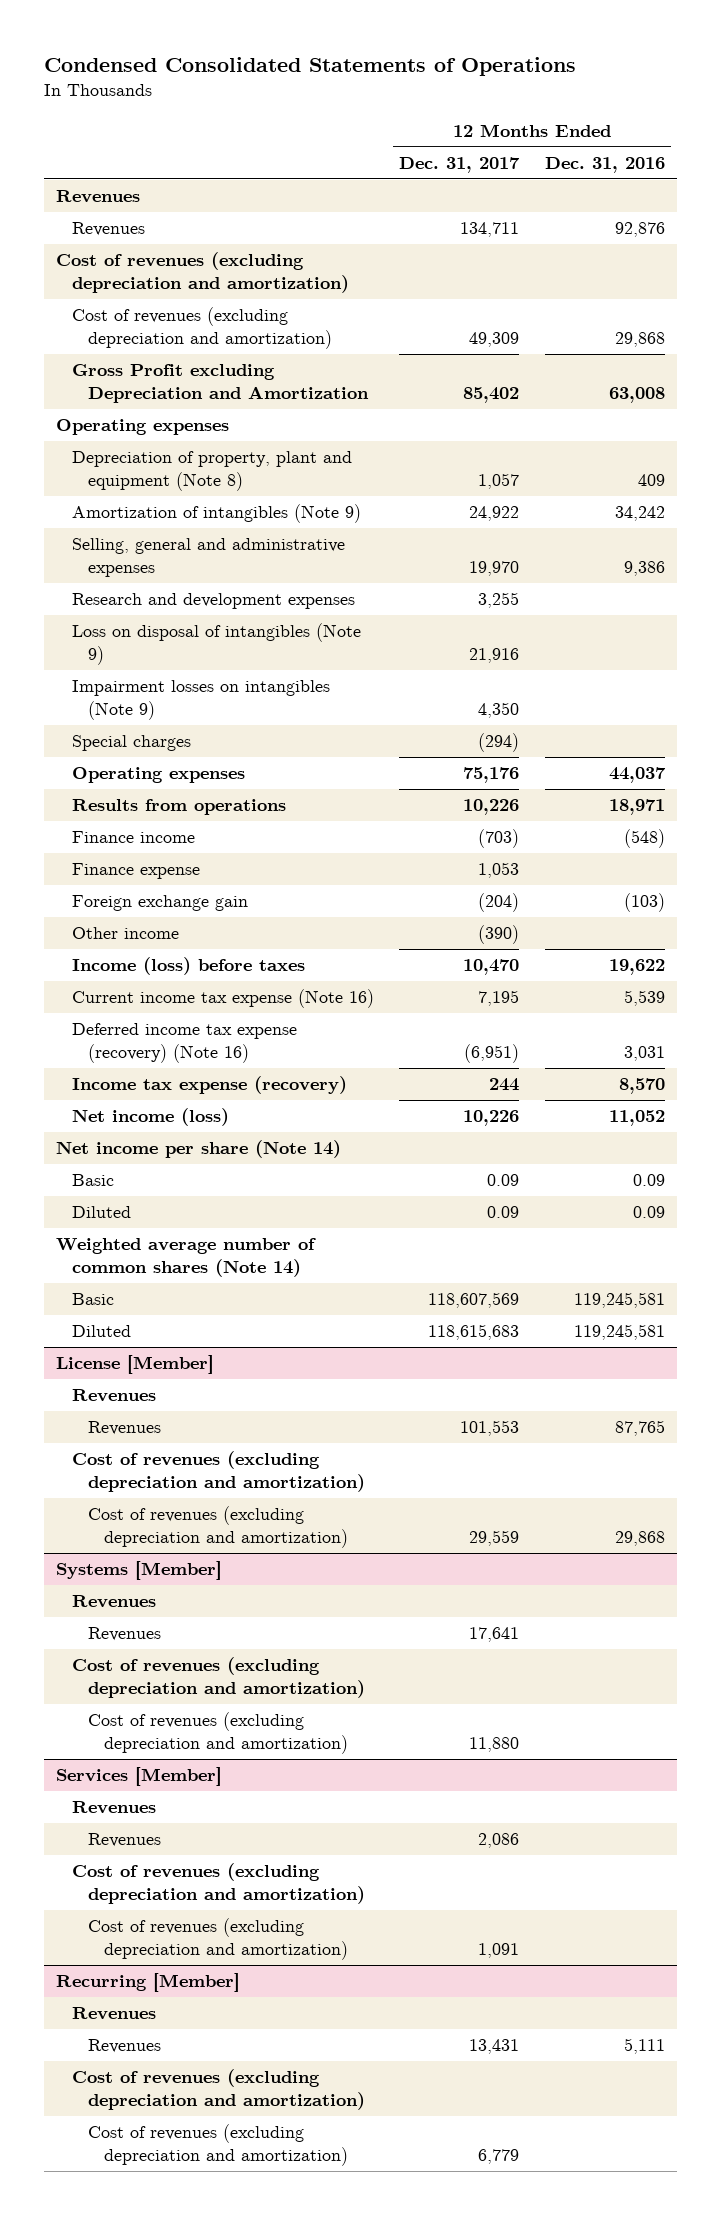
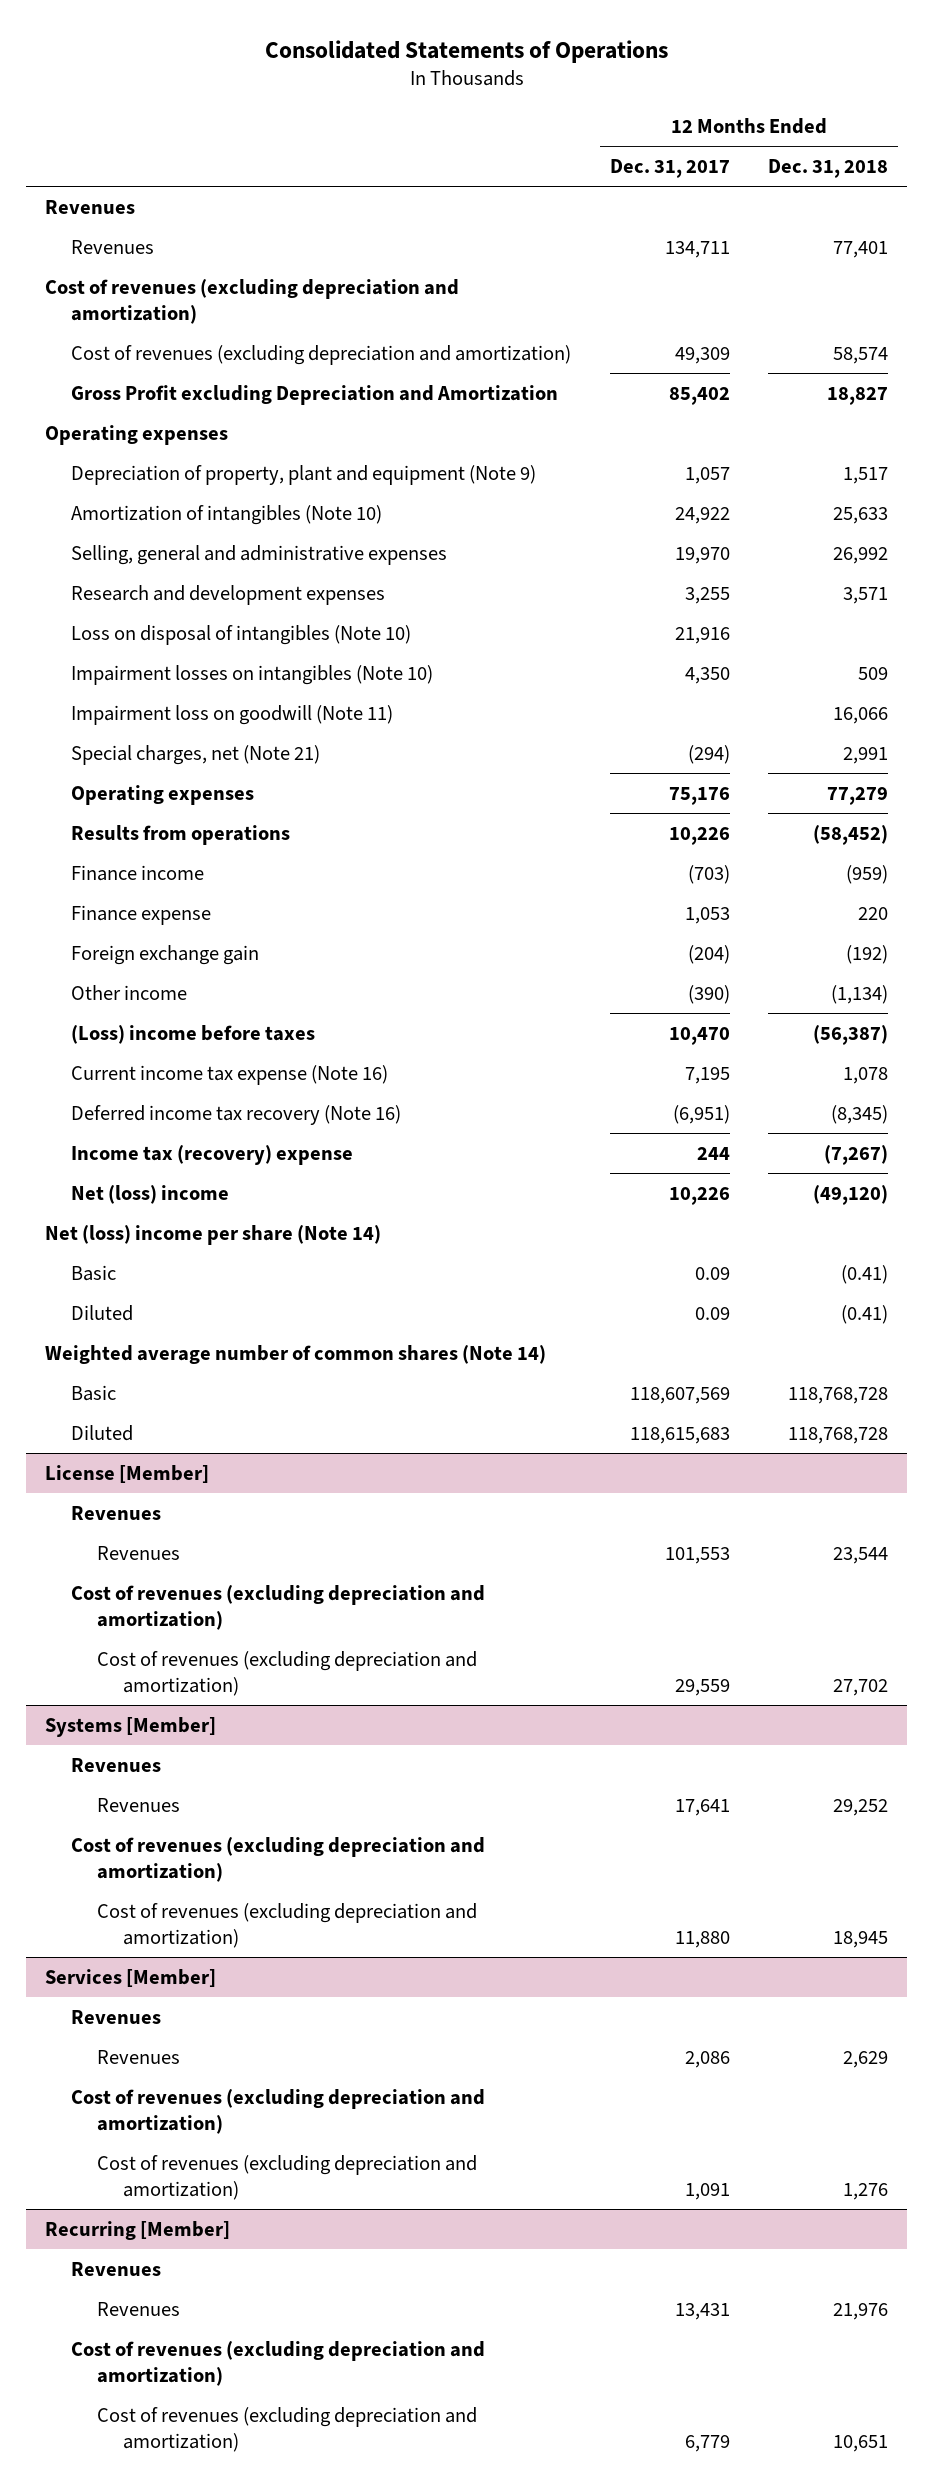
[43,56,576,76] Condensed Consolidated Statements of Operations -> [264,39,668,63] Consolidated Statements of Operations
[544,157,665,174] Dec. 31, 2016 -> none
none -> [768,159,889,179] Dec. 31, 2018
[72,451,353,491] Depreciation of property, plant and equipment (Note 8) -> [71,464,537,485] Depreciation of property, plant and equipment (Note 9)
[72,504,362,524] Amortization of intangibles (Note 9) -> [71,504,383,525] Amortization of intangibles (Note 10)
[72,623,362,665] Loss on disposal of intangibles (Note 9) -> [71,624,412,645] Loss on disposal of intangibles (Note 10)
[72,680,331,720] Impairment losses on intangibles (Note 9) -> [71,664,434,685] Impairment losses on intangibles (Note 10)
none -> [71,704,394,725] Impairment loss on goodwill (Note 11)
[72,735,192,752] Special charges -> [71,744,321,765] Special charges, net (Note 21)
[72,957,306,976] Income (loss) before taxes -> [71,1024,316,1044] (Loss) income before taxes
[72,1023,298,1063] Deferred income tax expense (recovery) (Note 16) -> [71,1104,402,1125] Deferred income tax recovery (Note 16)
[72,1076,348,1095] Income tax expense (recovery) -> [71,1144,354,1165] Income tax (recovery) expense
[72,1108,230,1127] Net income (loss) -> [71,1184,230,1204] Net (loss) income
[56,1140,342,1159] Net income per share (Note 14) -> [45,1224,382,1245] Net (loss) income per share (Note 14)

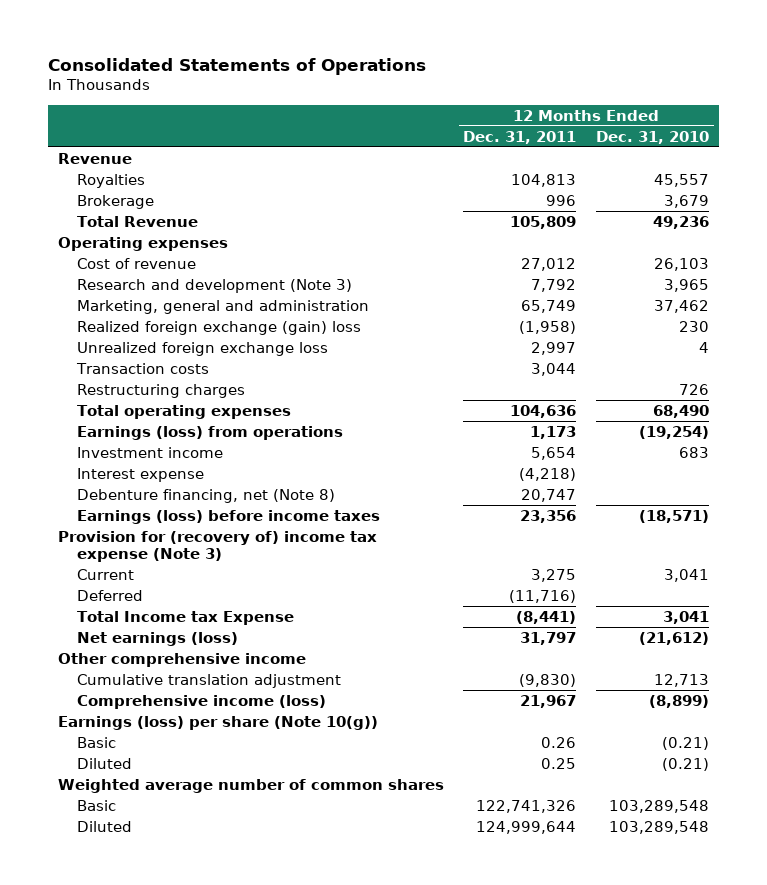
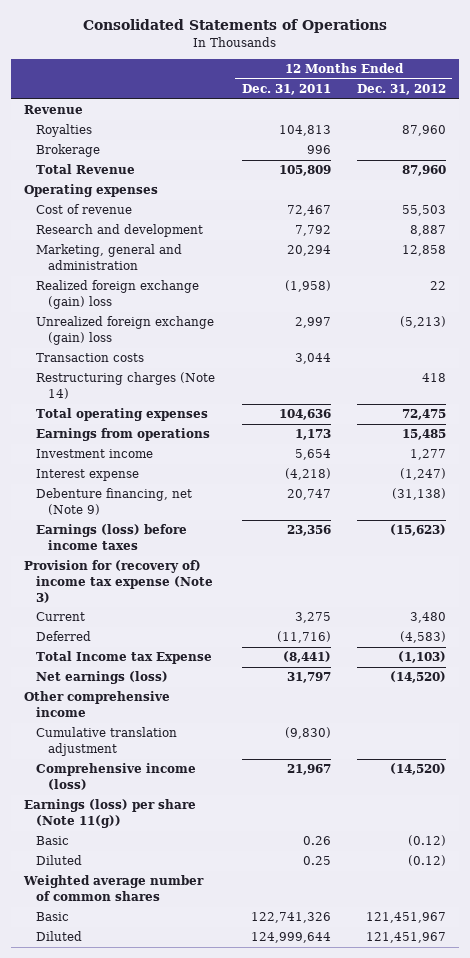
[596,130,710,144] Dec. 31, 2010 -> none
none -> [356,84,446,96] Dec. 31, 2012
[521,257,577,271] 27,012 -> [286,205,331,217] 72,467
[76,278,352,293] Research and development (Note 3) -> [36,224,204,238] Research and development
[521,299,577,313] 65,749 -> [286,245,331,257] 20,294
[76,341,328,356] Unrealized foreign exchange loss -> [36,316,215,346] Unrealized foreign exchange (gain) loss
[76,383,245,398] Restructuring charges -> [36,372,216,400] Restructuring charges (Note 14)
[76,425,343,440] Earnings (loss) from operations -> [36,428,211,442] Earnings from operations
[76,488,335,503] Debenture financing, net (Note 8) -> [36,488,193,516] Debenture financing, net (Note 9)
[57,715,378,730] Earnings (loss) per share (Note 10(g)) -> [24,799,197,829] Earnings (loss) per share (Note 11(g))

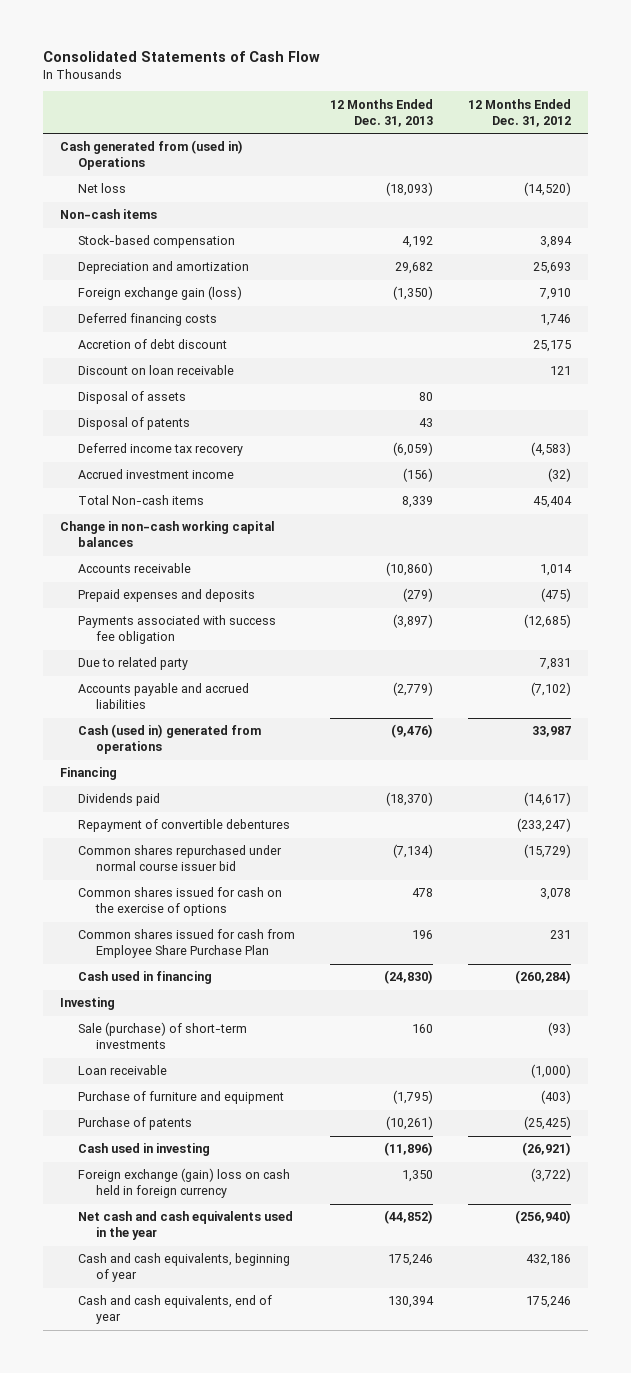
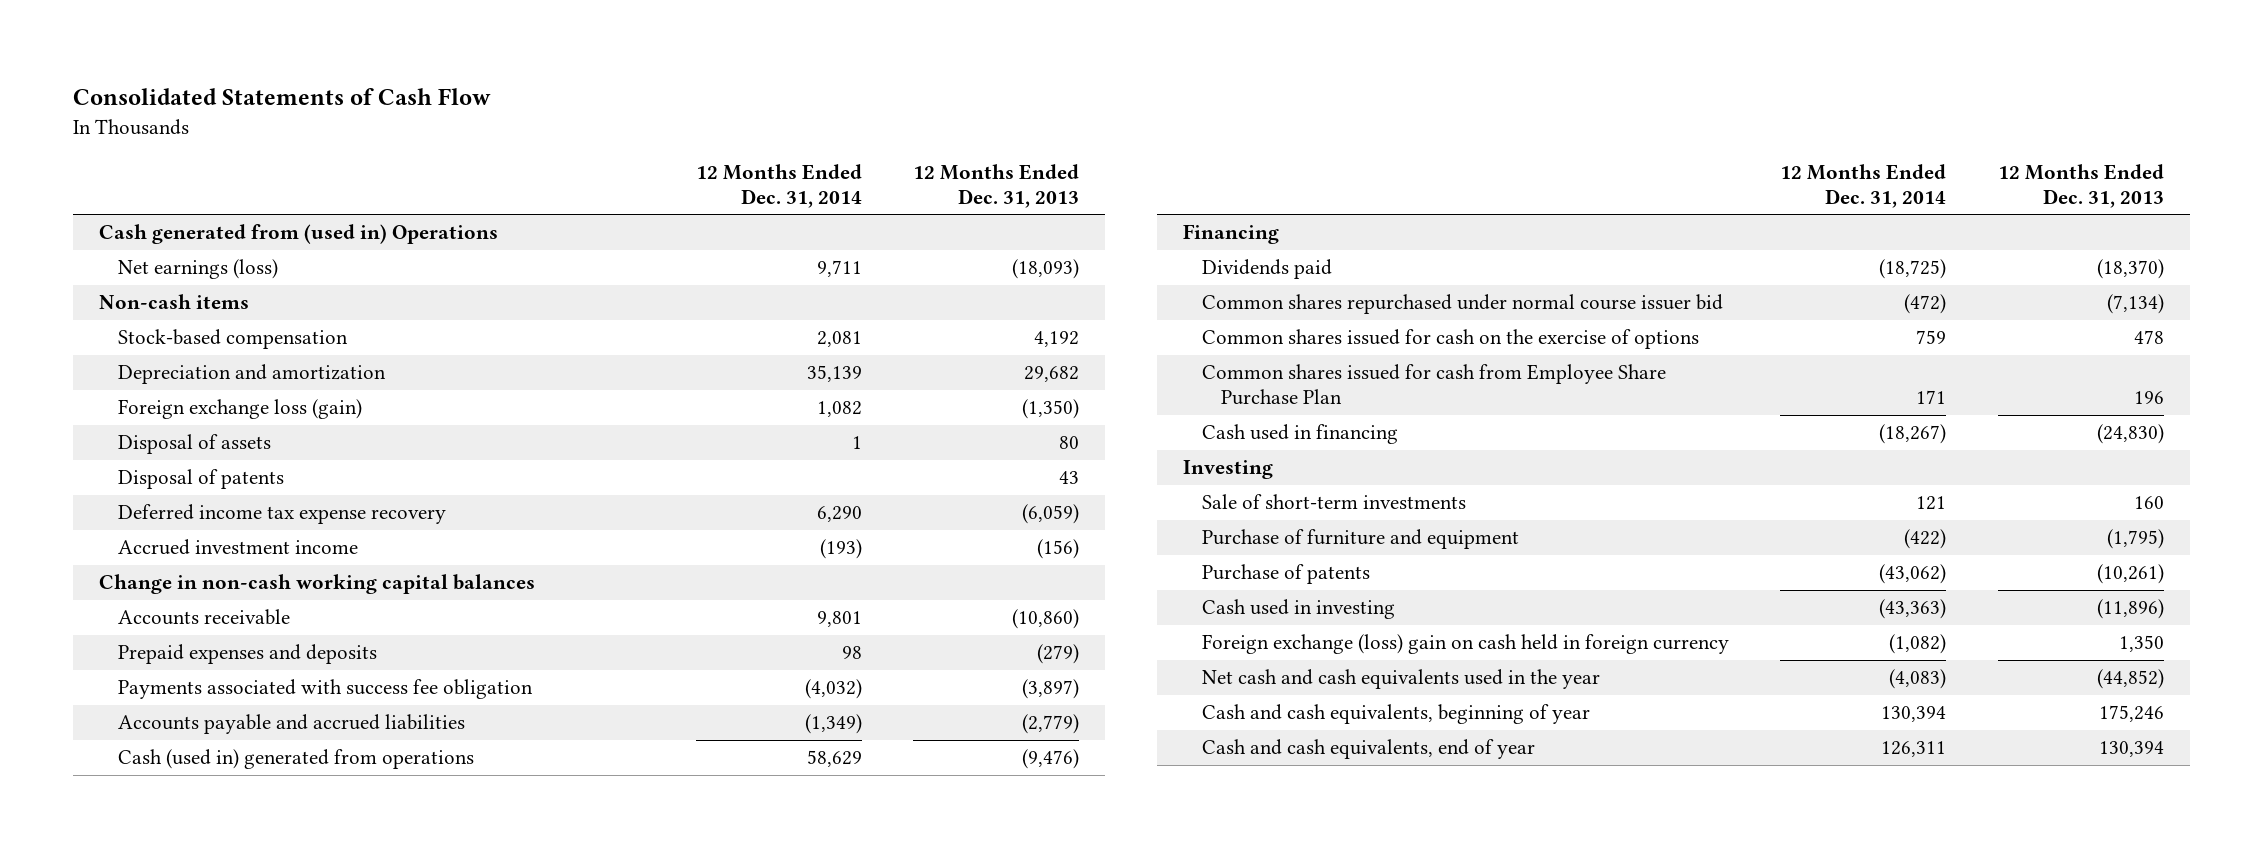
[467,98,571,127] 12 Months Ended Dec. 31, 2012 -> none
none -> [696,163,863,208] 12 Months Ended Dec. 31, 2014
[78,183,127,194] Net loss -> [117,259,278,280] Net earnings (loss)
[78,313,218,327] Deferred financing costs -> none
[78,339,228,350] Accretion of debt discount -> none
[78,365,235,376] Discount on loan receivable -> none
[78,286,243,301] Foreign exchange gain (loss) -> [117,399,362,420] Foreign exchange loss (gain)
[78,443,244,457] Deferred income tax recovery -> [117,504,446,525] Deferred income tax expense recovery
[78,495,205,506] Total Non-cash items -> none
[78,657,189,671] Due to related party -> none
[78,819,291,833] Repayment of convertible debentures -> none
[78,1065,168,1076] Loan receivable -> none
[78,1022,248,1050] Sale (purchase) of short-term investments -> [1201,494,1466,510] Sale of short-term investments
[78,1168,291,1199] Foreign exchange (gain) loss on cash held in foreign currency -> [1201,634,1729,655] Foreign exchange (loss) gain on cash held in foreign currency

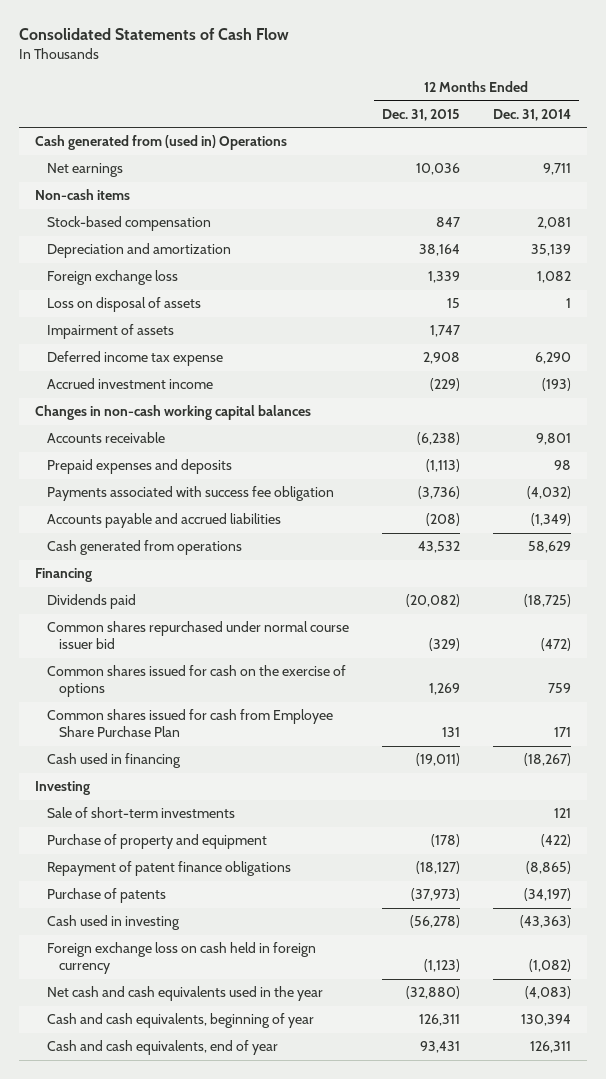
[913,163,1080,208] 12 Months Ended Dec. 31, 2013 -> none
none -> [381,108,460,121] Dec. 31, 2015
[117,259,278,280] Net earnings (loss) -> [47,163,124,178] Net earnings
[117,469,284,490] Disposal of patents -> none
[117,399,362,420] Foreign exchange loss (gain) -> [47,270,179,286] Foreign exchange loss
[117,434,271,455] Disposal of assets -> [47,297,202,313] Loss on disposal of assets
none -> [47,324,175,340] Impairment of assets
[117,504,446,525] Deferred income tax expense recovery -> [47,351,224,367] Deferred income tax expense
[98,574,535,595] Change in non-cash working capital balances -> [34,405,311,421] Changes in non-cash working capital balances
[117,749,474,770] Cash (used in) generated from operations -> [47,540,243,556] Cash generated from operations
[1201,529,1519,550] Purchase of furniture and equipment -> [47,834,268,850] Purchase of property and equipment
none -> [47,861,292,877] Repayment of patent finance obligations
[1879,564,1947,585] (43,062) -> [523,888,571,902] (34,197)
[1201,634,1729,655] Foreign exchange (loss) gain on cash held in foreign currency -> [47,942,317,975] Foreign exchange loss on cash held in foreign currency

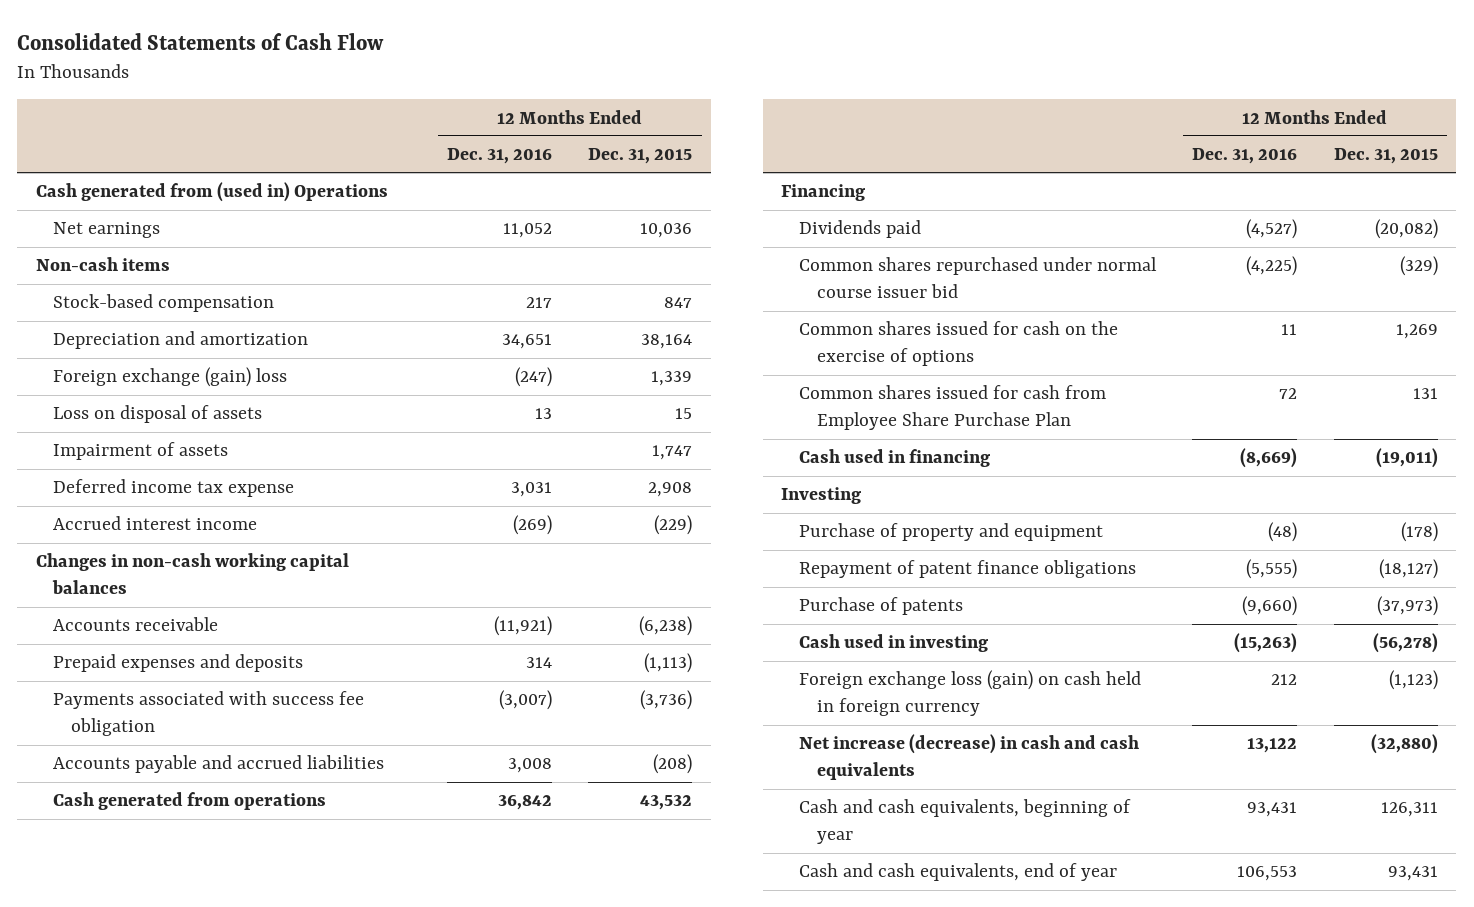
[492,108,571,121] Dec. 31, 2014 -> none
none -> [446,148,552,165] Dec. 31, 2016
[47,270,179,286] Foreign exchange loss -> [53,367,288,388] Foreign exchange (gain) loss
[47,378,214,390] Accrued investment income -> [53,516,258,531] Accrued interest income
[47,807,236,819] Sale of short-term investments -> none
[47,942,317,975] Foreign exchange loss on cash held in foreign currency -> [799,670,1142,717] Foreign exchange loss (gain) on cash held in foreign currency
[47,986,324,1002] Net cash and cash equivalents used in the year -> [799,734,1140,781] Net increase (decrease) in cash and cash equivalents

